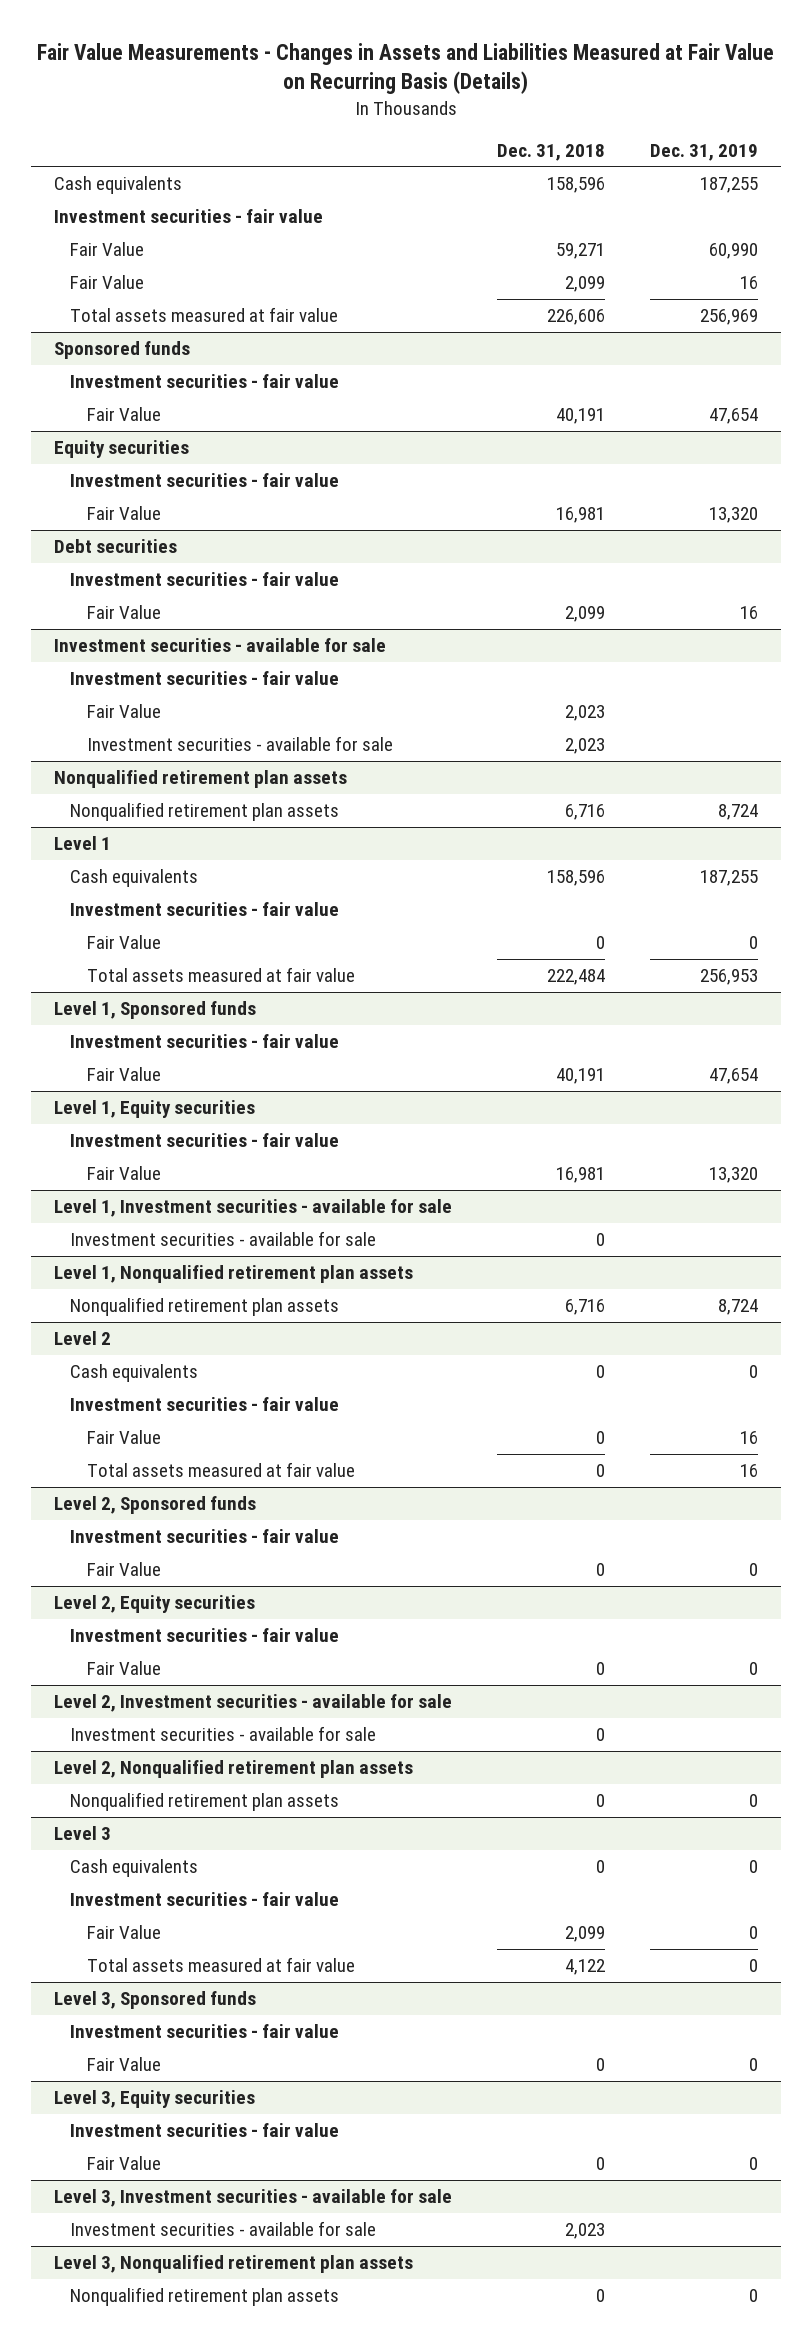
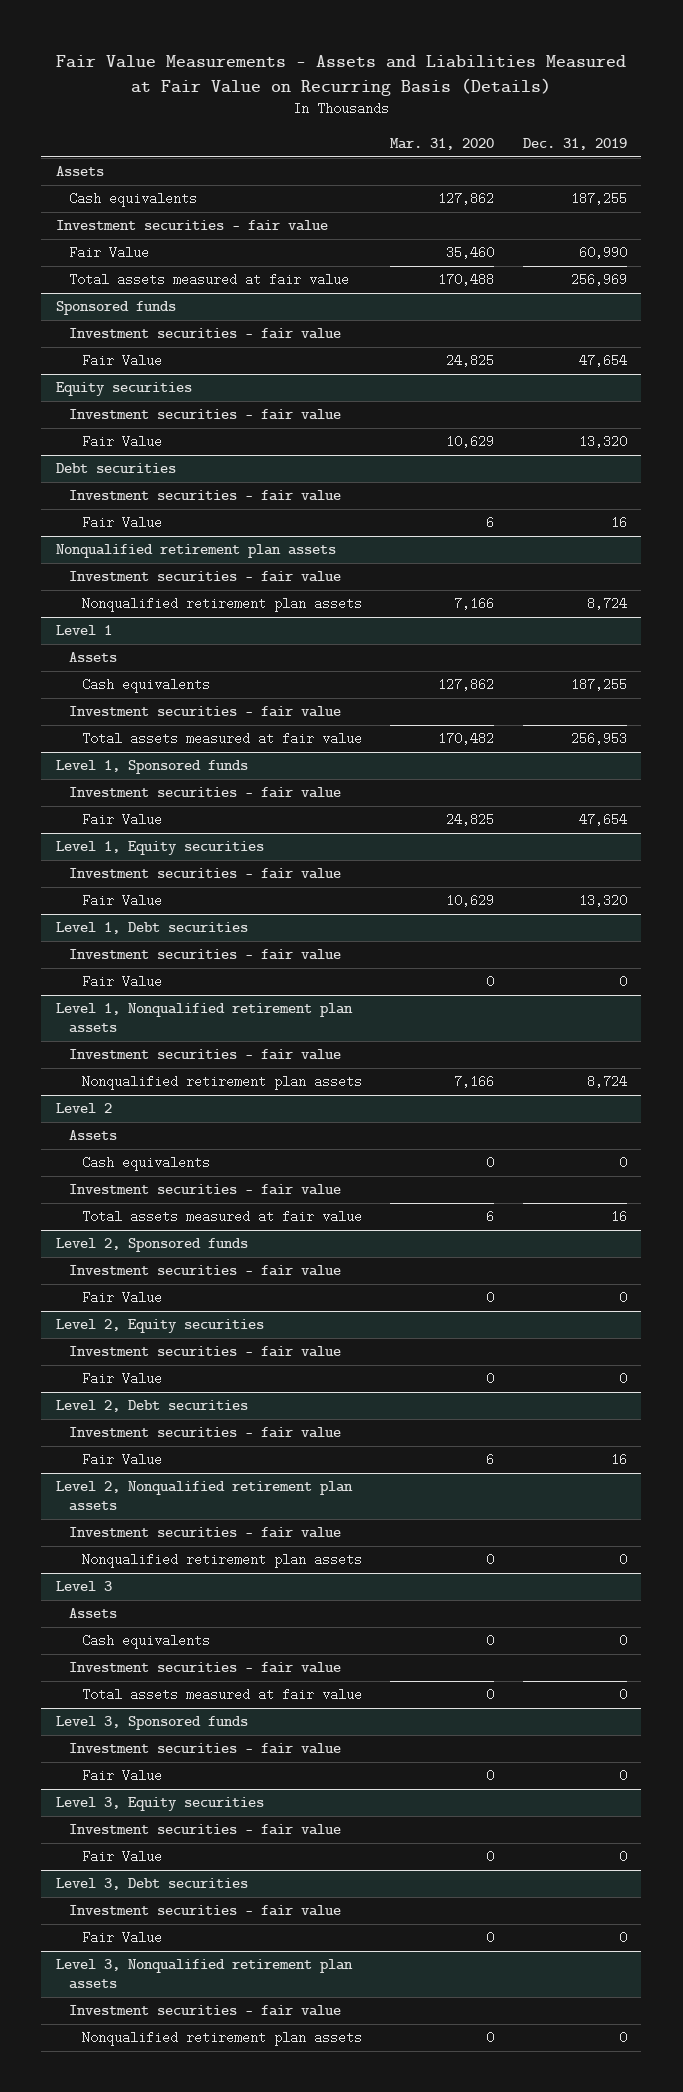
[36,43,774,95] Fair Value Measurements - Changes in Assets and Liabilities Measured at Fair Value on Recurring Basis (Details) -> [56,54,627,96] Fair Value Measurements - Assets and Liabilities Measured at Fair Value on Recurring Basis (Details)
[496,143,605,161] Dec. 31, 2018 -> none
none -> [390,137,495,150] Mar. 31, 2020
none -> [55,166,104,177] Assets
[70,274,145,289] Fair Value -> none
[53,637,386,652] Investment securities - available for sale -> none
[70,670,340,685] Investment securities - fair value -> none
[87,703,162,718] Fair Value -> none
[87,735,394,751] Investment securities - available for sale -> none
none -> [68,571,341,583] Investment securities - fair value
none -> [68,652,117,663] Assets
[87,934,162,949] Fair Value -> none
[53,1198,452,1217] Level 1, Investment securities - available for sale -> none
[70,1230,377,1246] Investment securities - available for sale -> none
none -> [55,922,248,935] Level 1, Debt securities
none -> [68,949,341,961] Investment securities - fair value
none -> [81,975,162,989] Fair Value
none -> [68,1049,341,1061] Investment securities - fair value
none -> [68,1130,117,1141] Assets
[87,1429,162,1444] Fair Value -> none
[53,1693,452,1712] Level 2, Investment securities - available for sale -> none
[70,1725,377,1741] Investment securities - available for sale -> none
none -> [55,1400,248,1413] Level 2, Debt securities
none -> [68,1427,341,1439] Investment securities - fair value
none -> [81,1453,162,1467] Fair Value
none -> [68,1527,341,1539] Investment securities - fair value
none -> [68,1608,117,1619] Assets
[87,1924,162,1939] Fair Value -> none
[53,2188,452,2207] Level 3, Investment securities - available for sale -> none
[70,2220,377,2236] Investment securities - available for sale -> none
none -> [55,1878,248,1891] Level 3, Debt securities
none -> [68,1905,341,1917] Investment securities - fair value
none -> [81,1931,162,1945] Fair Value
none -> [68,2005,341,2017] Investment securities - fair value

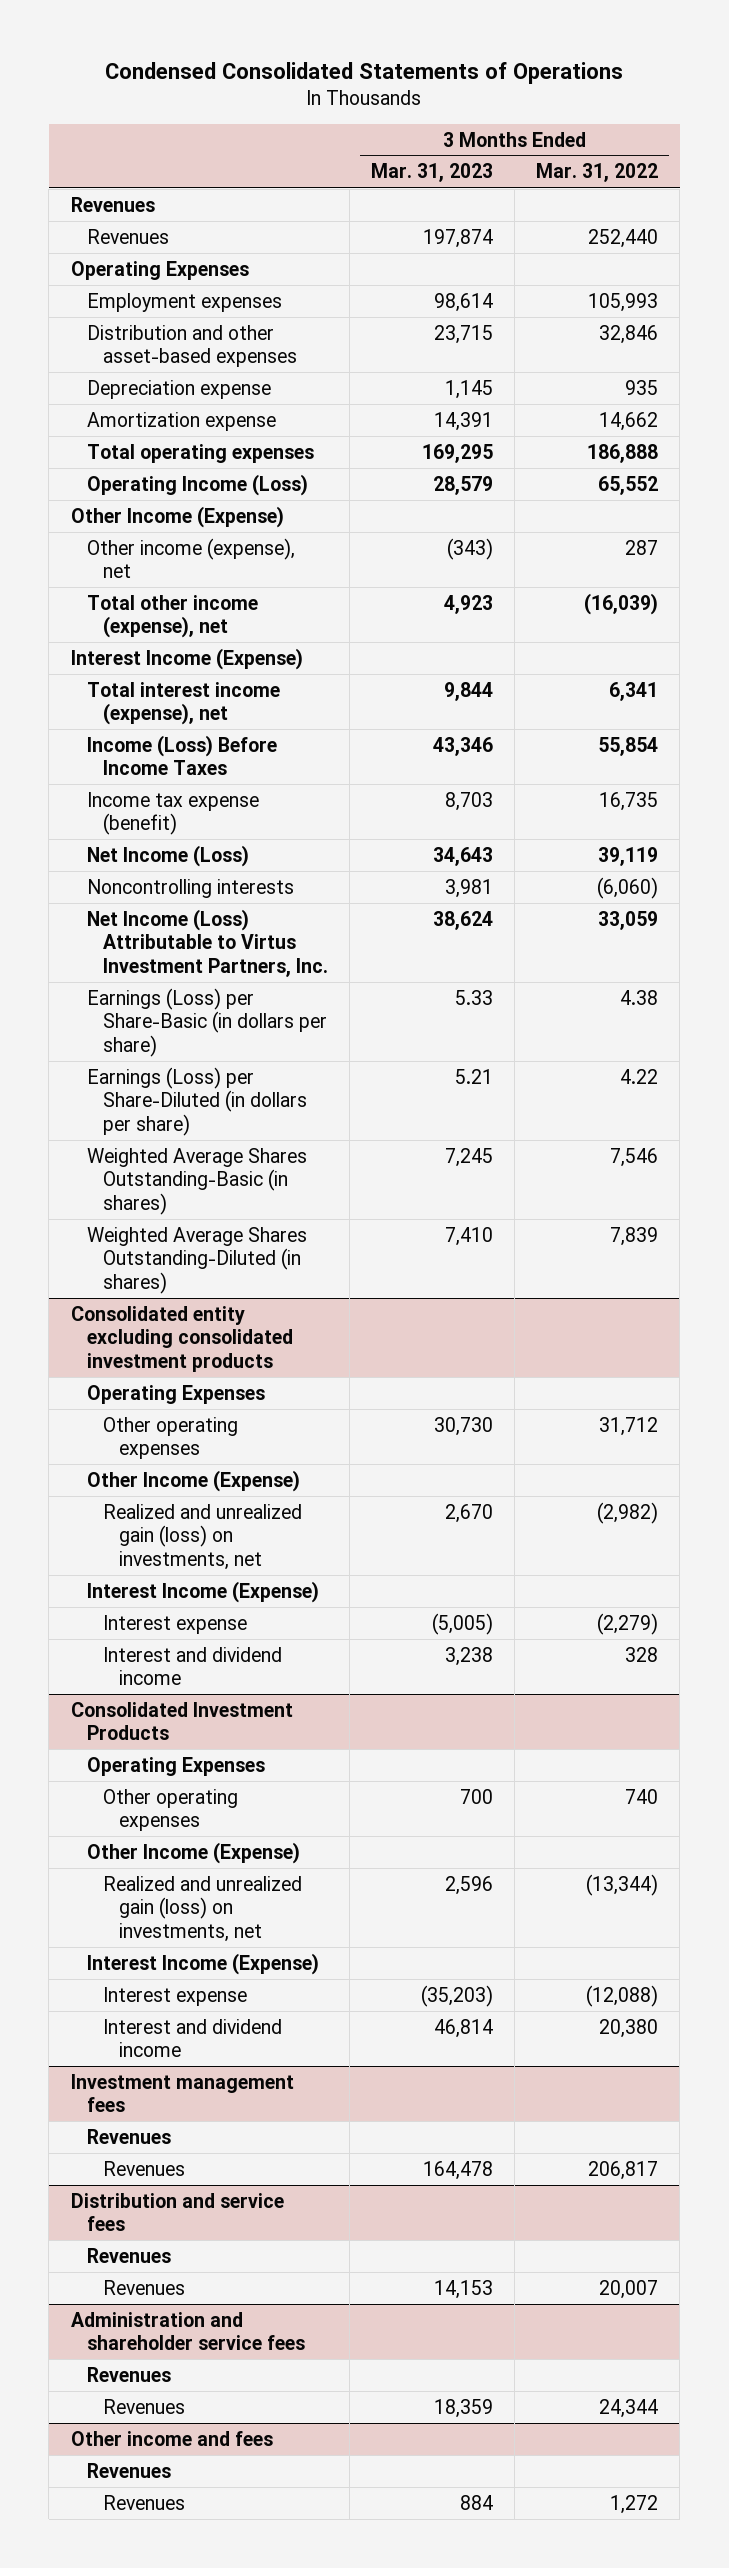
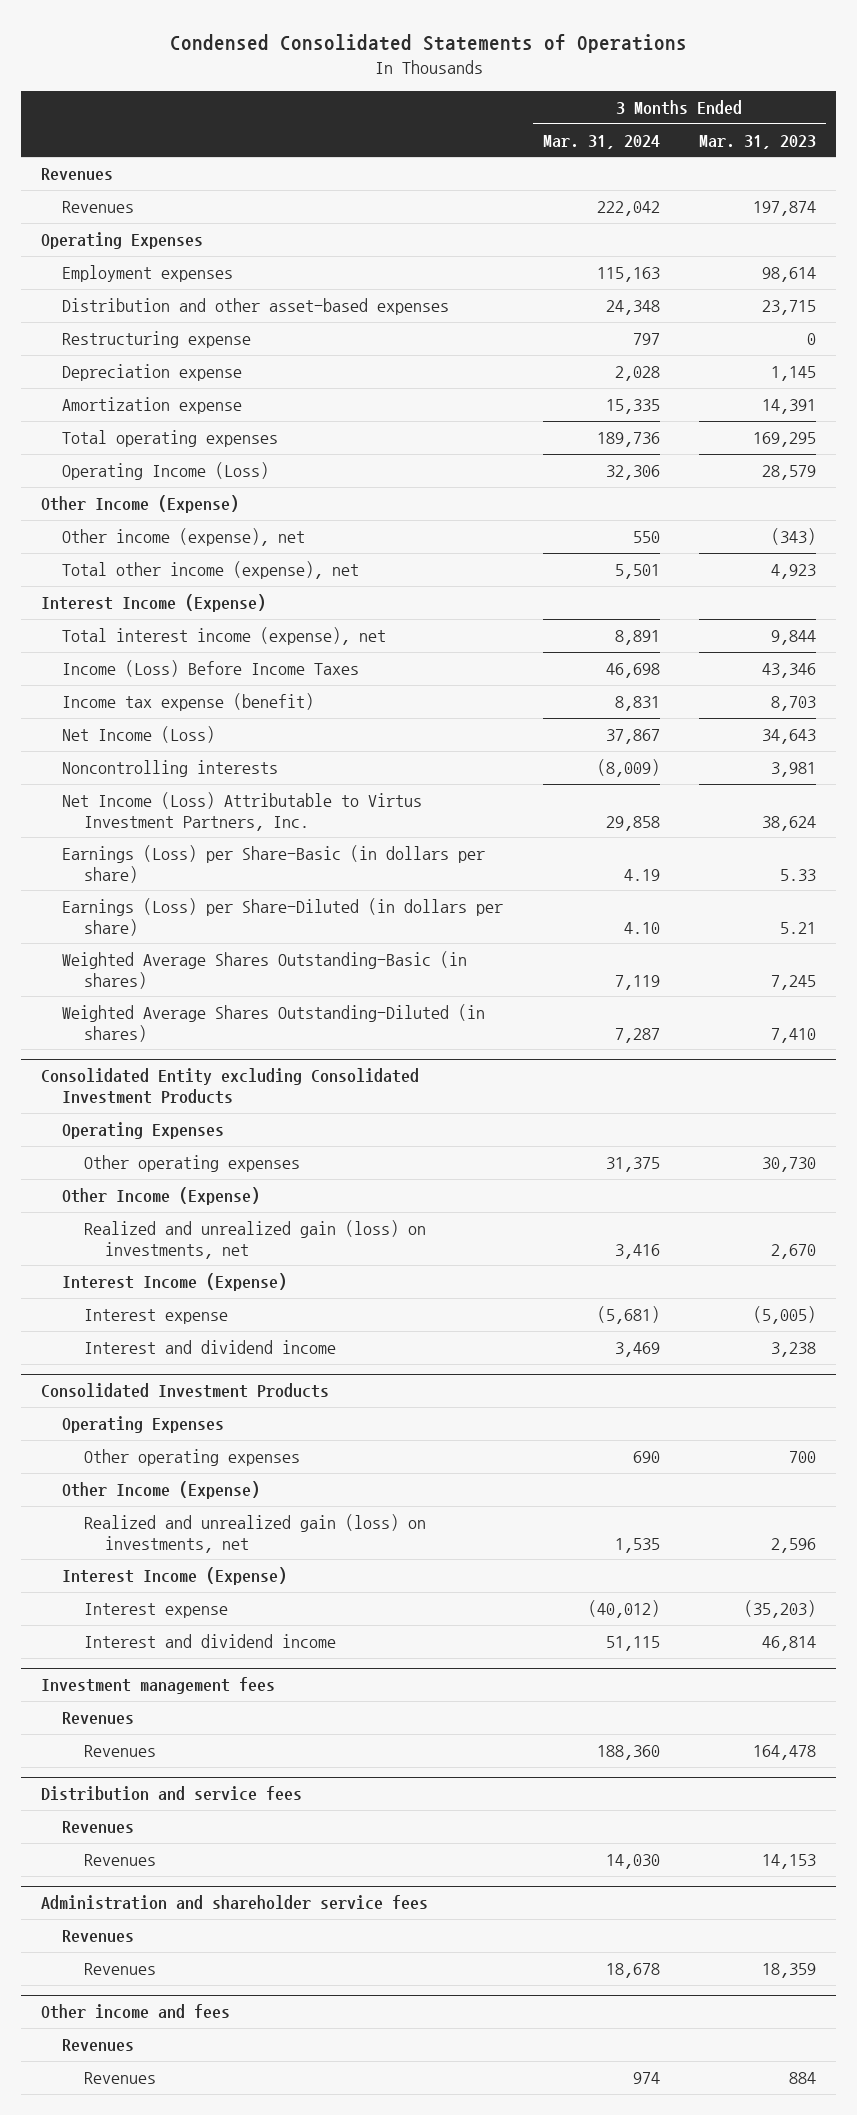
[536,163,659,183] Mar. 31, 2022 -> none
none -> [542,134,660,149] Mar. 31, 2024
none -> [62,330,252,348] Restructuring expense
[70,1305,293,1372] Consolidated entity excluding consolidated investment products -> [41,1068,420,1105] Consolidated Entity excluding Consolidated Investment Products

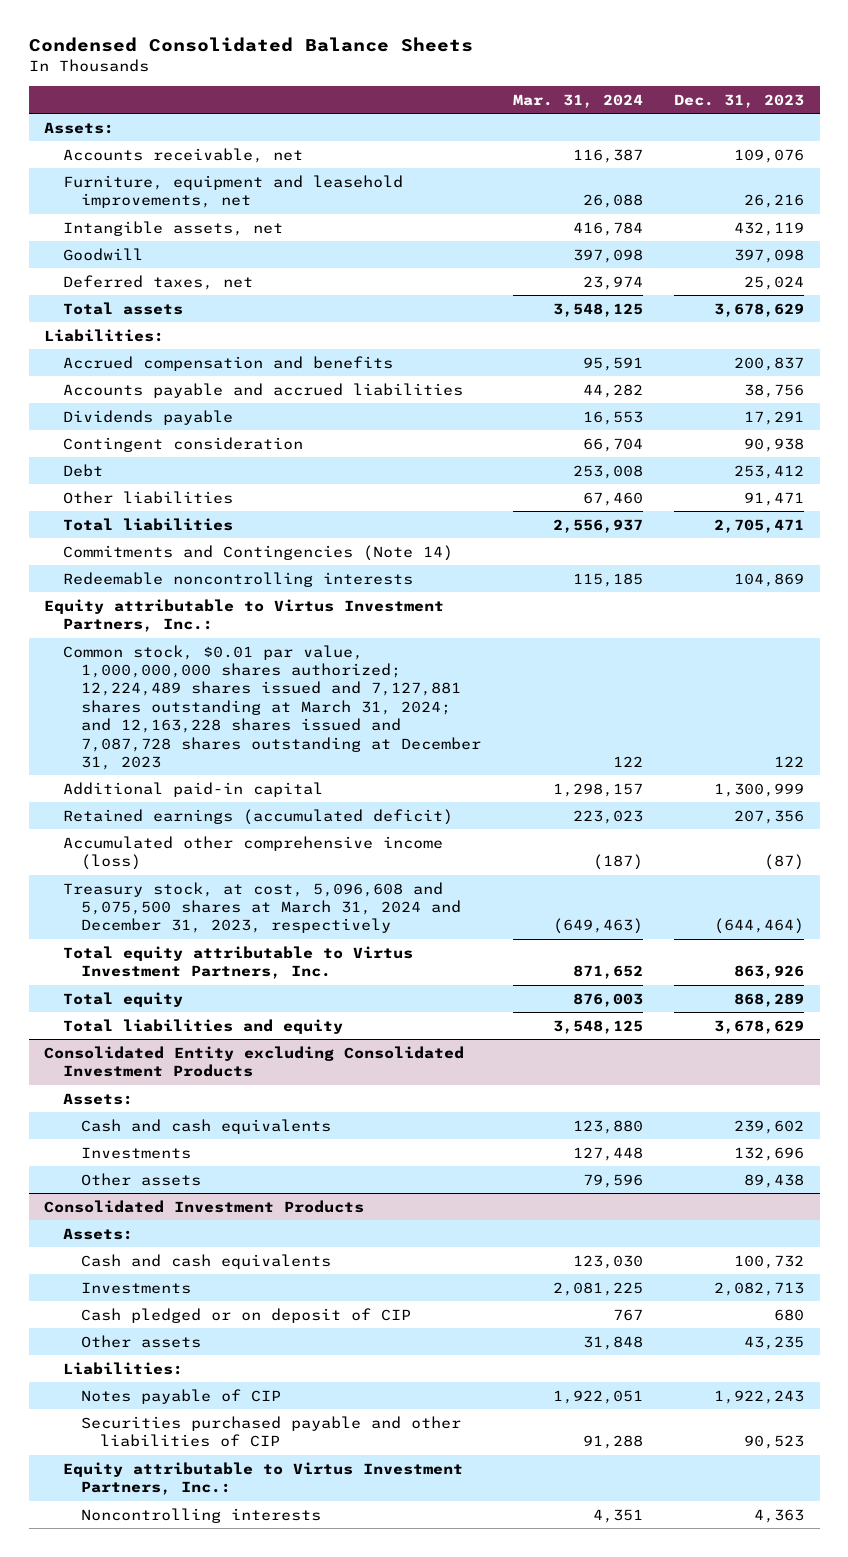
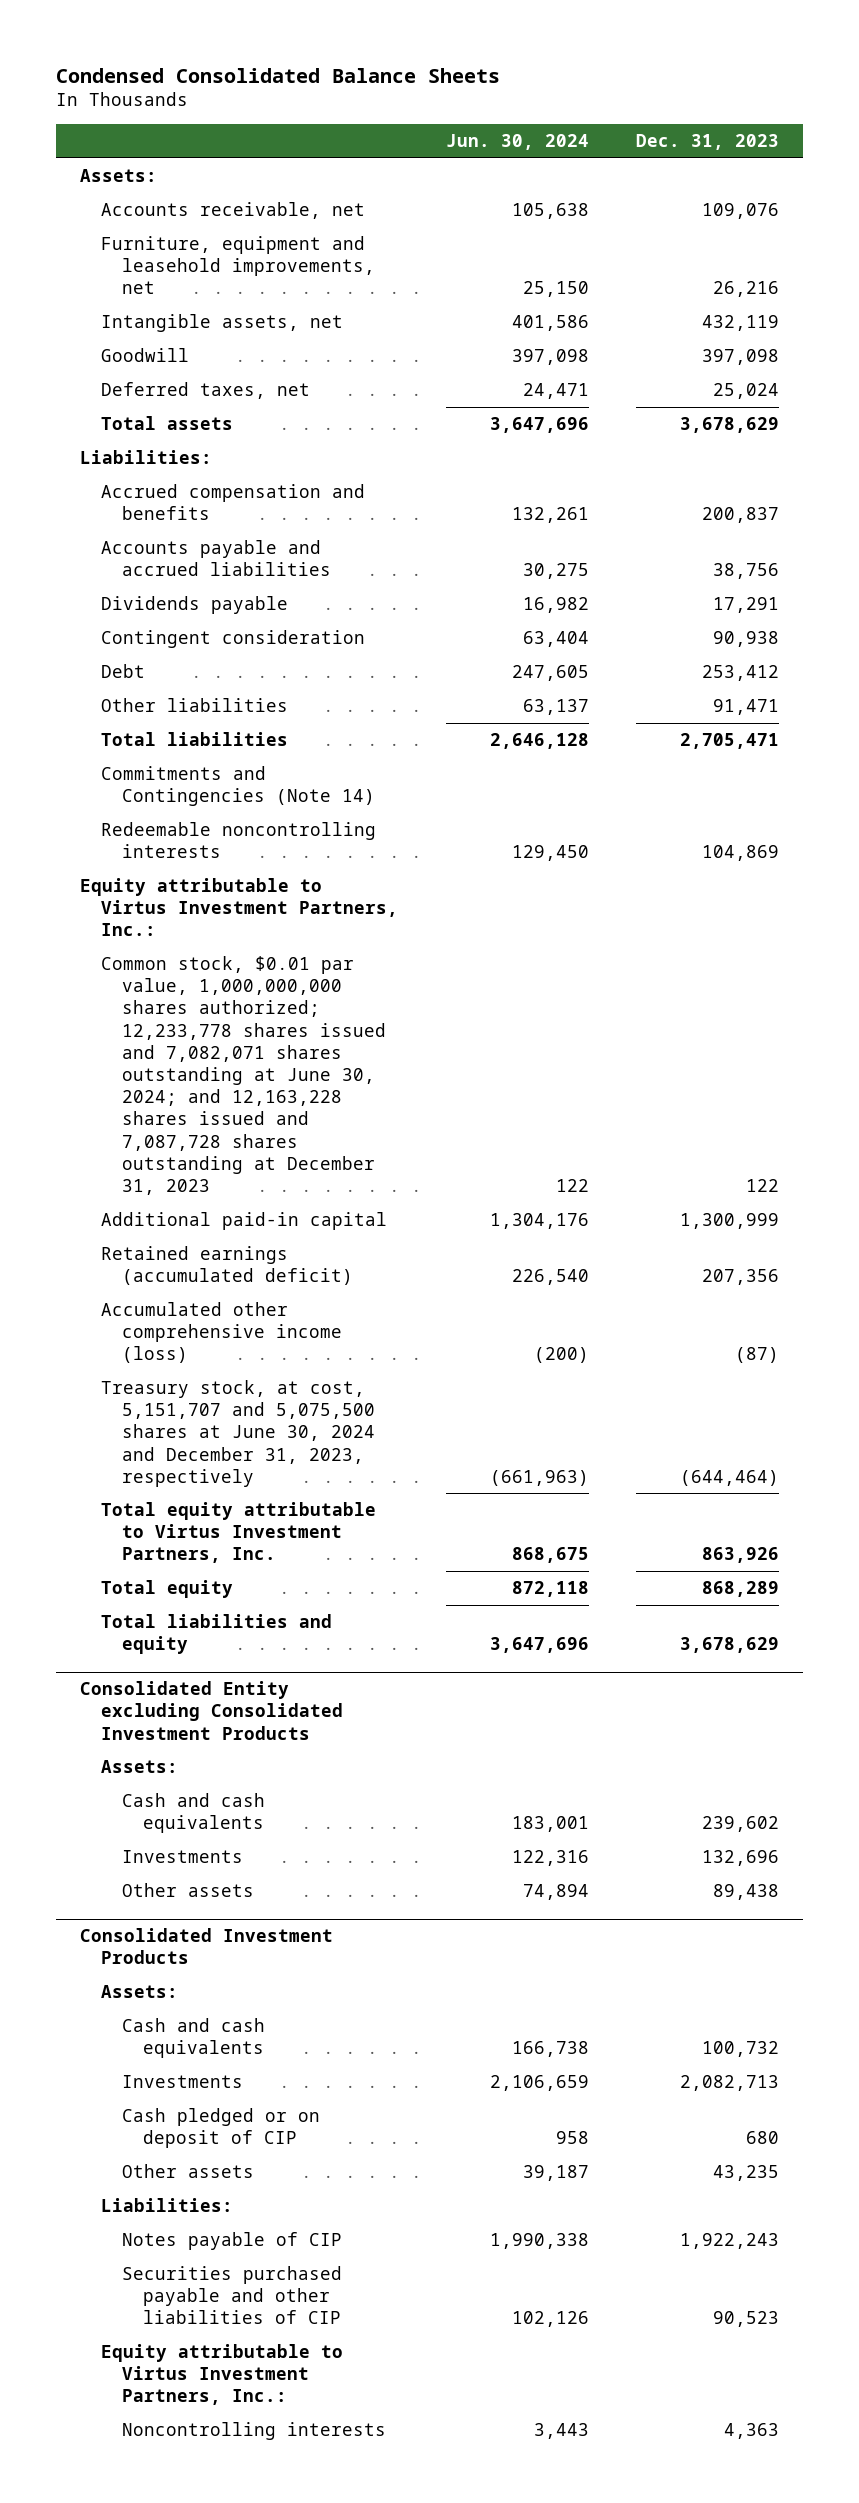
[512,93,643,108] Mar. 31, 2024 -> none
none -> [445,134,589,151] Jun. 30, 2024
[62,644,482,770] Common stock, $0.01 par value, 1,000,000,000 shares authorized; 12,224,489 shares issued and 7,127,881 shares outstanding at March 31, 2024; and 12,163,228 shares issued and 7,087,728 shares outstanding at December 31, 2023 -> [100,956,386,1195] Common stock, $0.01 par value, 1,000,000,000 shares authorized; 12,233,778 shares issued and 7,082,071 shares outstanding at June 30, 2024; and 12,163,228 shares issued and 7,087,728 shares outstanding at December 31, 2023
[62,881,462,934] Treasury stock, at cost, 5,096,608 and 5,075,500 shares at March 31, 2024 and December 31, 2023, respectively -> [100,1380,375,1487] Treasury stock, at cost, 5,151,707 and 5,075,500 shares at June 30, 2024 and December 31, 2023, respectively

